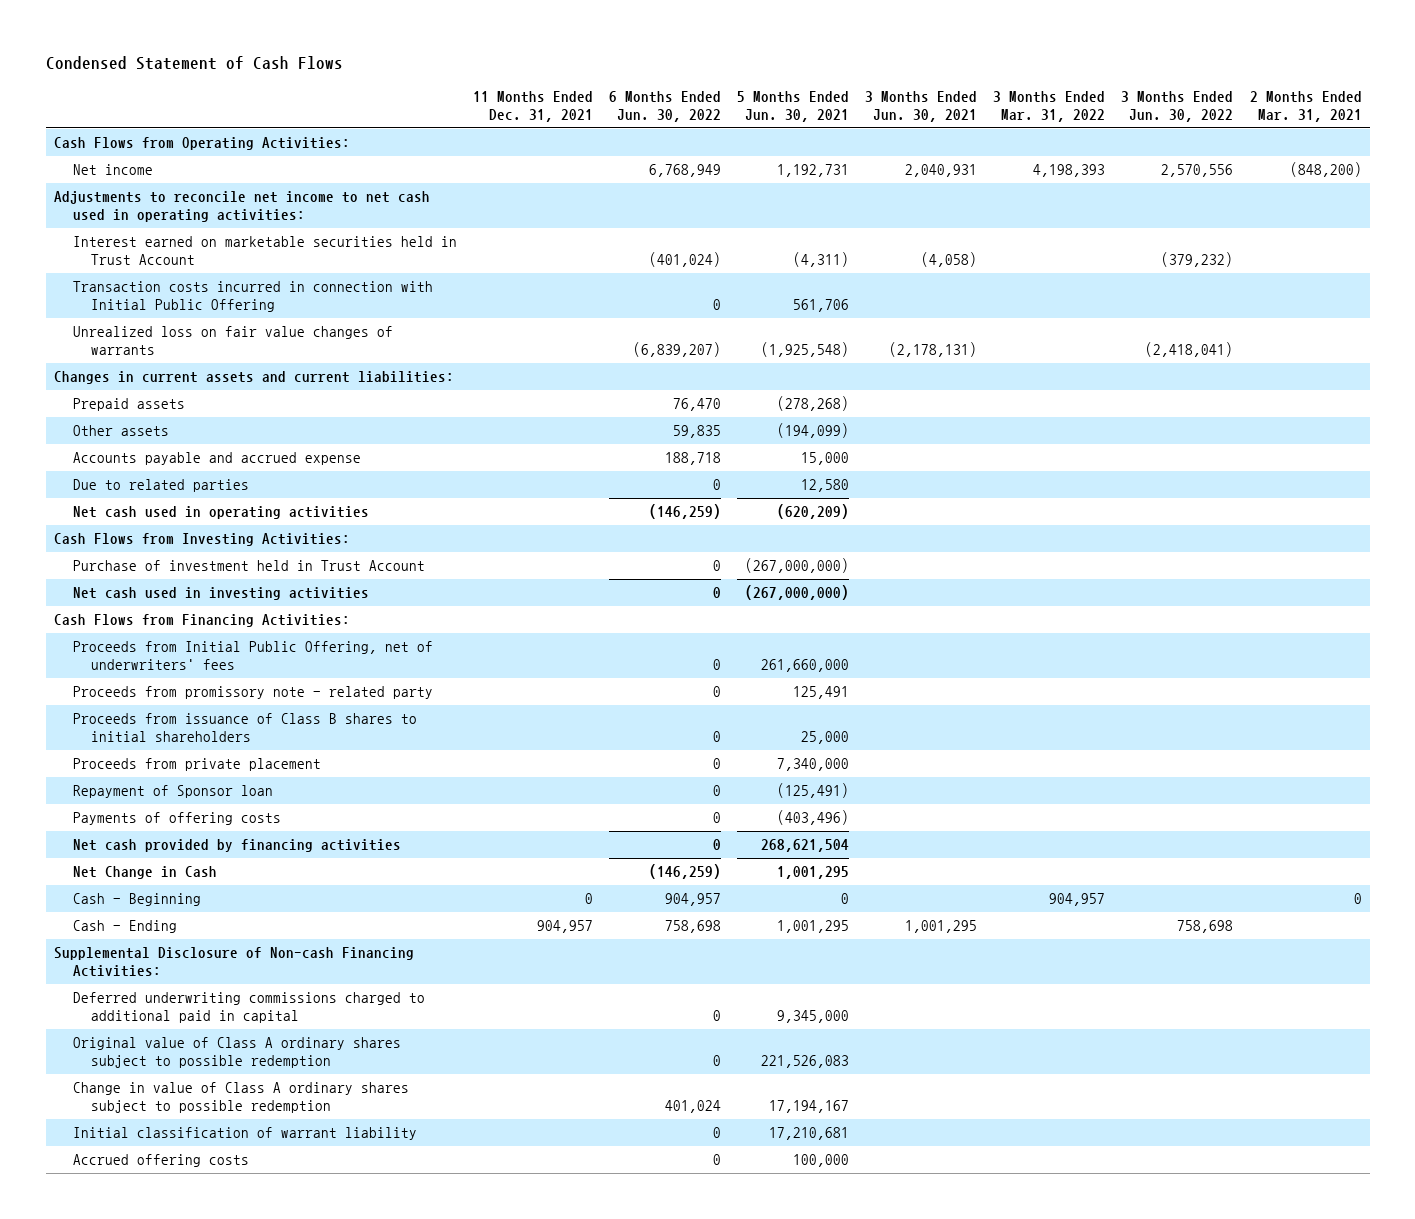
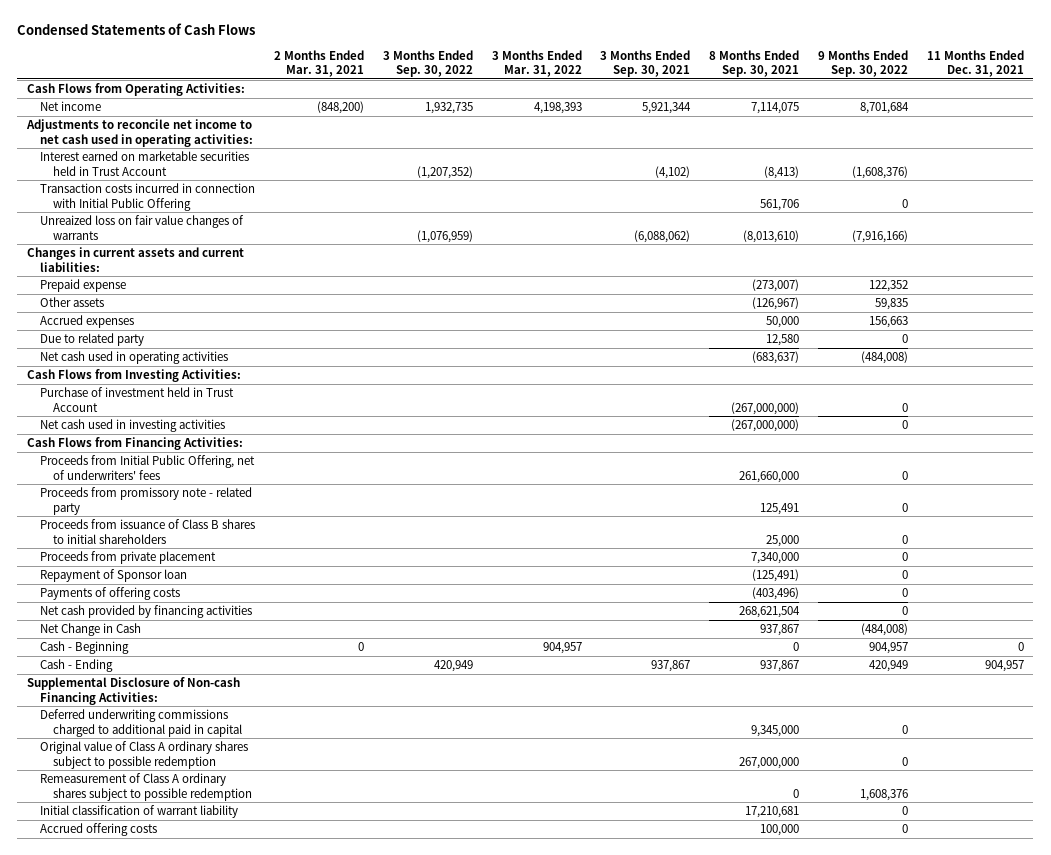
[45,56,343,71] Condensed Statement of Cash Flows -> [17,23,256,36] Condensed Statements of Cash Flows
[608,91,721,122] 6 Months Ended Jun. 30, 2022 -> none
[736,91,849,122] 5 Months Ended Jun. 30, 2021 -> none
[865,91,978,122] 3 Months Ended Jun. 30, 2021 -> none
[1121,91,1234,122] 3 Months Ended Jun. 30, 2022 -> none
none -> [382,49,473,78] 3 Months Ended Sep. 30, 2022
none -> [600,49,691,78] 3 Months Ended Sep. 30, 2021
none -> [709,49,800,78] 8 Months Ended Sep. 30, 2021
none -> [817,49,908,78] 9 Months Ended Sep. 30, 2022
[72,326,393,355] Unrealized loss on fair value changes of warrants -> [40,215,245,240] Unreaized loss on fair value changes of warrants
[72,398,185,412] Prepaid assets -> [40,279,127,293] Prepaid expense
[72,452,361,466] Accounts payable and accrued expense -> none
none -> [40,315,135,329] Accrued expenses
[72,479,249,493] Due to related parties -> [40,333,145,347] Due to related party
[72,1082,409,1113] Change in value of Class A ordinary shares subject to possible redemption -> [40,773,253,801] Remeasurement of Class A ordinary shares subject to possible redemption

